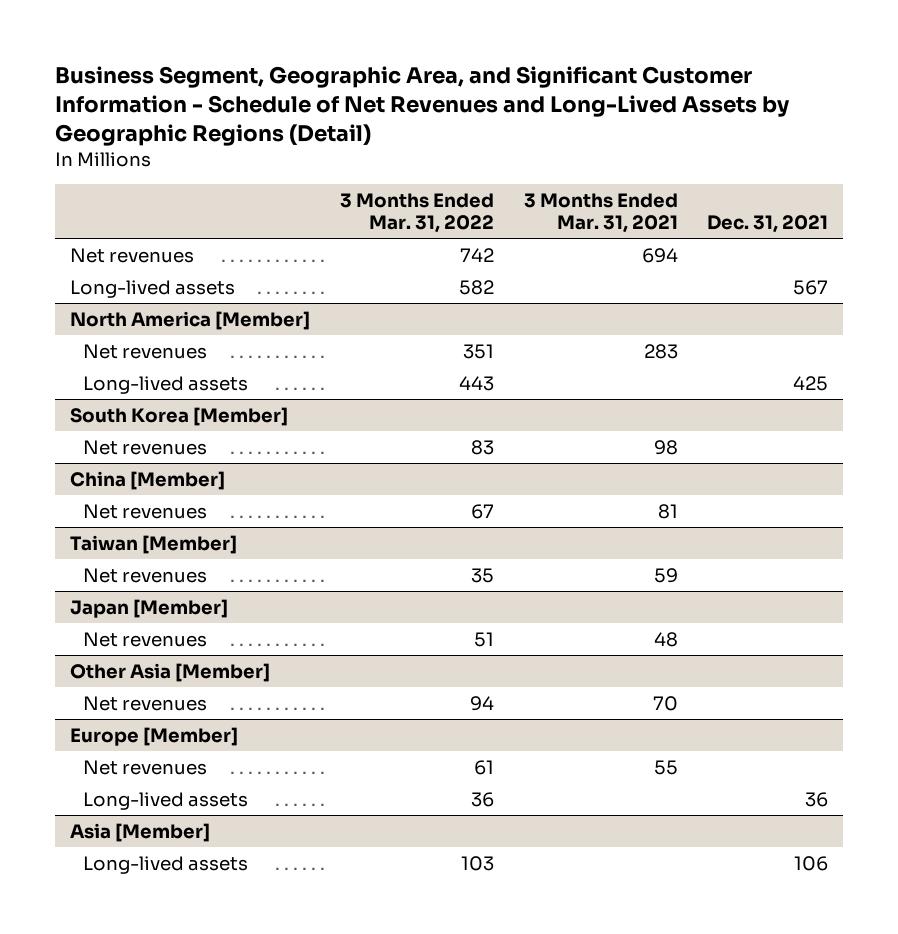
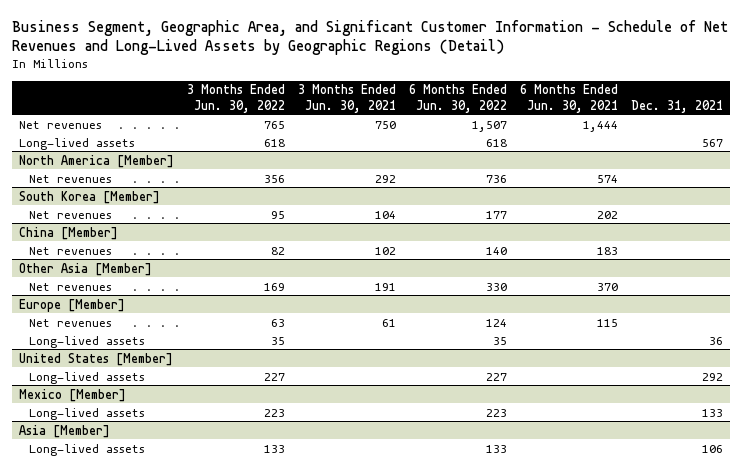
[339,193,494,233] 3 Months Ended Mar. 31, 2022 -> none
[523,193,678,233] 3 Months Ended Mar. 31, 2021 -> none
none -> [186,84,285,113] 3 Months Ended Jun. 30, 2022
none -> [297,84,396,113] 3 Months Ended Jun. 30, 2021
none -> [408,84,507,113] 6 Months Ended Jun. 30, 2022
none -> [519,84,618,113] 6 Months Ended Jun. 30, 2021
[83,375,249,394] Long-lived assets -> none
[69,534,237,554] Taiwan [Member] -> none
[83,567,208,583] Net revenues -> none
[69,598,228,618] Japan [Member] -> none
[83,631,208,647] Net revenues -> none
none -> [18,352,173,366] United States [Member]
none -> [28,371,145,384] Long-lived assets
none -> [18,388,126,402] Mexico [Member]
none -> [28,407,145,420] Long-lived assets

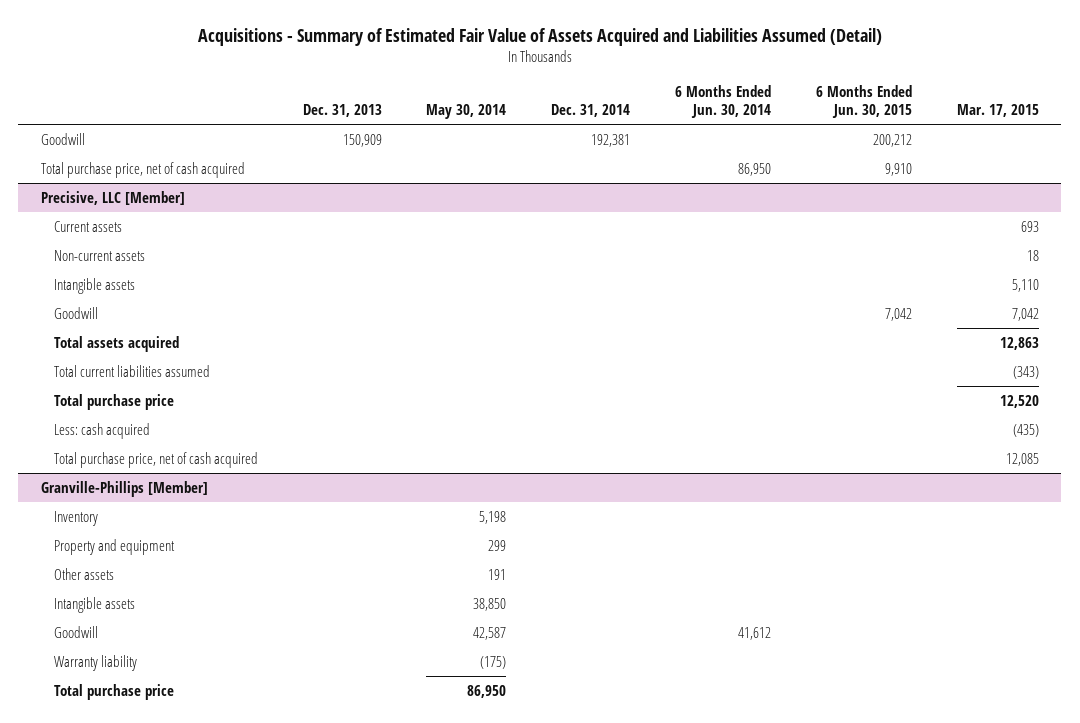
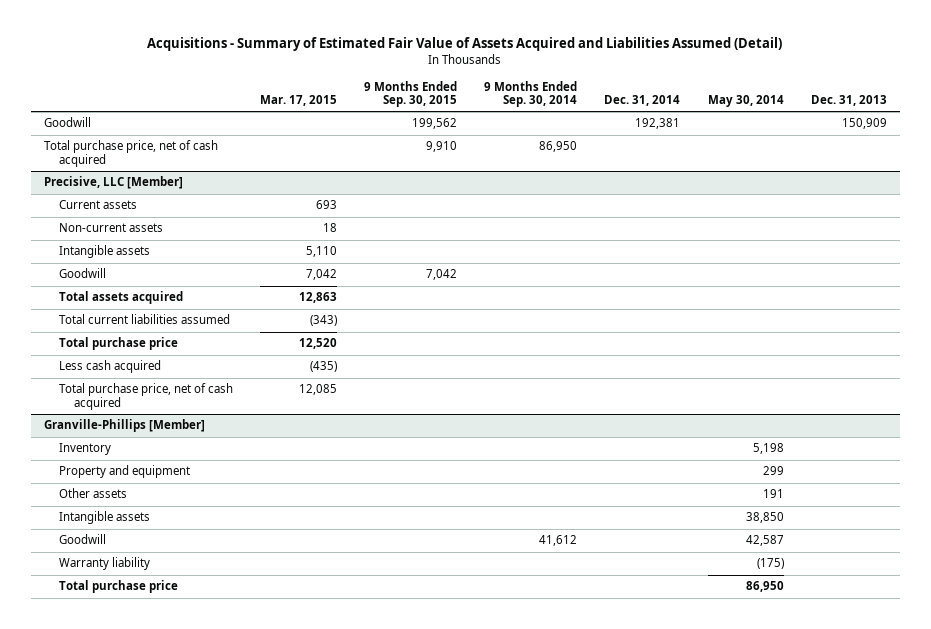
[675,85,772,119] 6 Months Ended Jun. 30, 2014 -> none
[816,85,913,119] 6 Months Ended Jun. 30, 2015 -> none
none -> [364,80,458,108] 9 Months Ended Sep. 30, 2015
none -> [484,80,578,108] 9 Months Ended Sep. 30, 2014
[53,422,150,439] Less: cash acquired -> [58,360,161,374] Less cash acquired

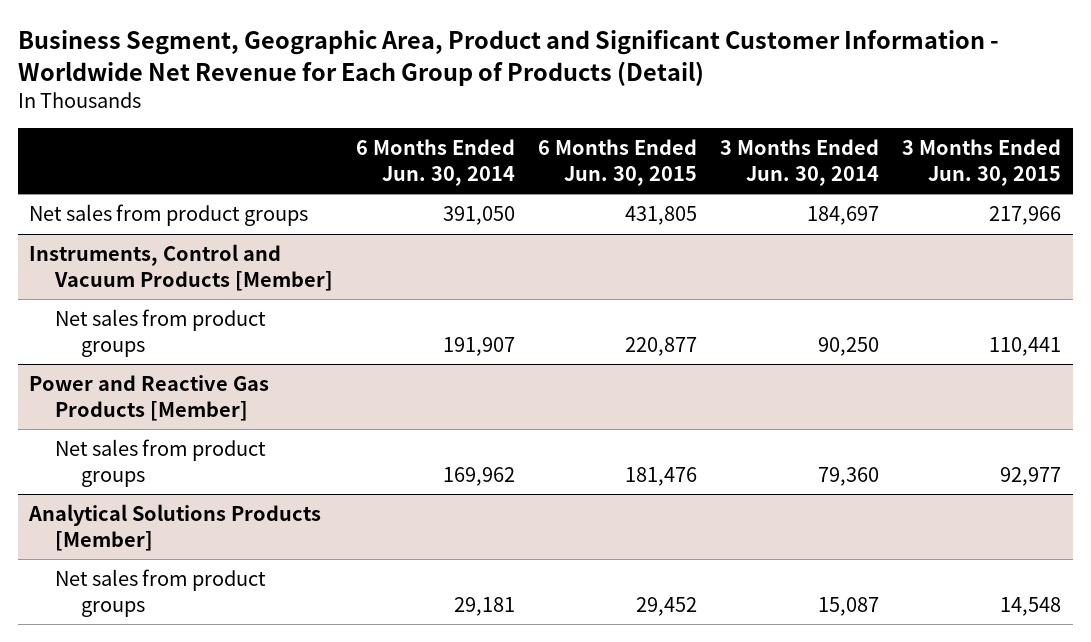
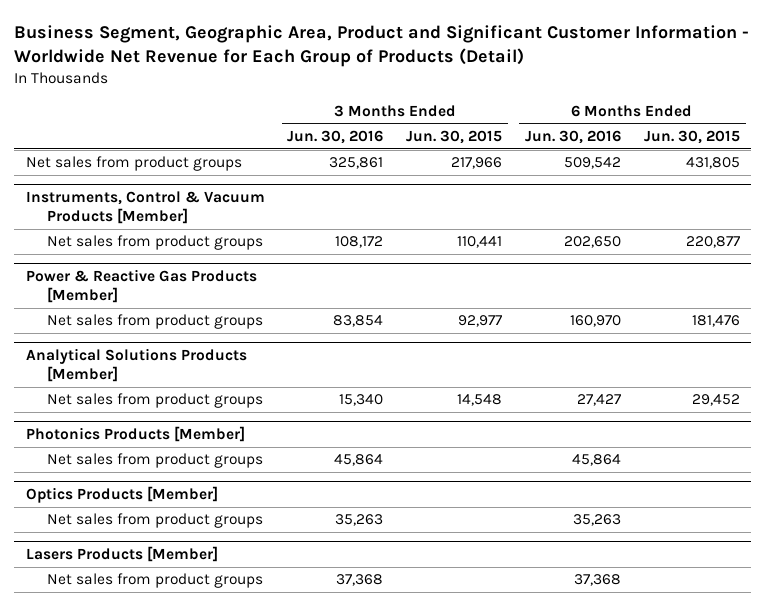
[356,139,516,186] 6 Months Ended Jun. 30, 2014 -> none
[720,139,880,186] 3 Months Ended Jun. 30, 2014 -> none
none -> [287,130,384,145] Jun. 30, 2016
none -> [525,130,622,145] Jun. 30, 2016
[29,244,333,291] Instruments, Control and Vacuum Products [Member] -> [25,190,265,225] Instruments, Control & Vacuum Products [Member]
[29,375,270,421] Power and Reactive Gas Products [Member] -> [25,268,257,304] Power & Reactive Gas Products [Member]
none -> [25,425,245,442] Photonics Products [Member]
none -> [47,453,264,469] Net sales from product groups
none -> [25,485,218,503] Optics Products [Member]
none -> [47,513,264,529] Net sales from product groups
none -> [25,545,218,562] Lasers Products [Member]
none -> [47,573,264,589] Net sales from product groups

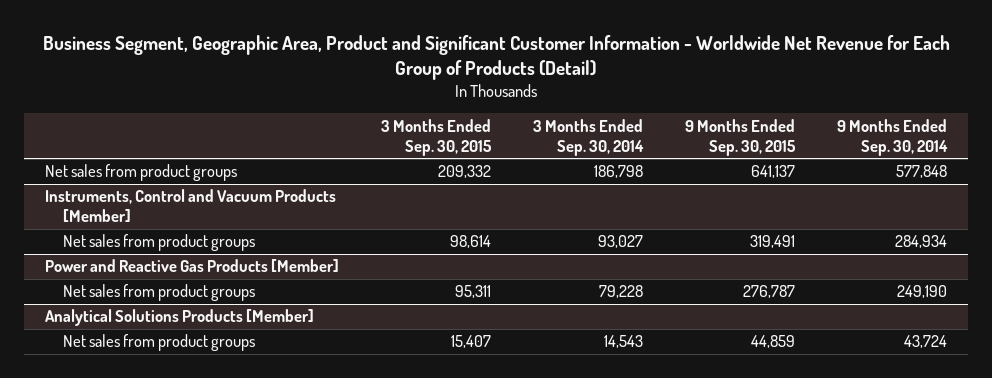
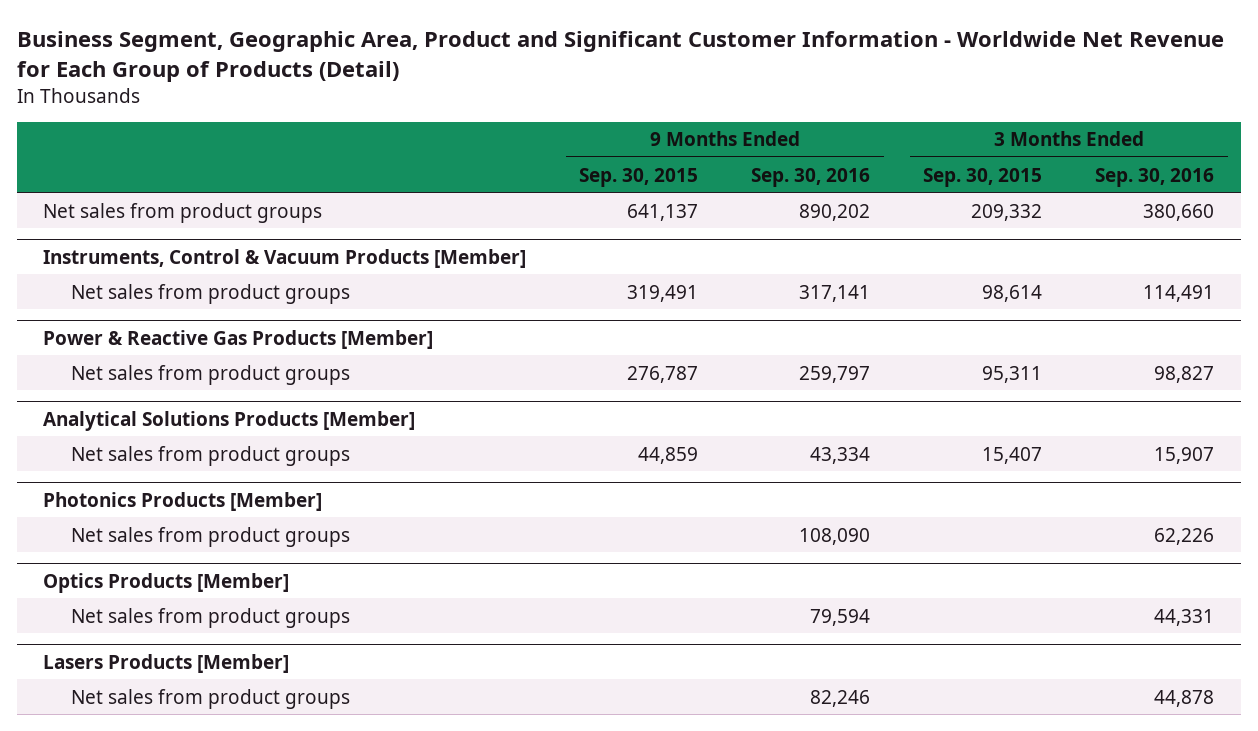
[533,118,645,156] 3 Months Ended Sep. 30, 2014 -> none
[836,118,948,156] 9 Months Ended Sep. 30, 2014 -> none
none -> [751,167,871,187] Sep. 30, 2016
none -> [1095,167,1215,187] Sep. 30, 2016
[45,189,337,223] Instruments, Control and Vacuum Products [Member] -> [43,248,527,268] Instruments, Control & Vacuum Products [Member]
[45,259,340,273] Power and Reactive Gas Products [Member] -> [43,329,434,349] Power & Reactive Gas Products [Member]
none -> [43,491,323,511] Photonics Products [Member]
none -> [70,526,350,547] Net sales from product groups
none -> [43,572,290,593] Optics Products [Member]
none -> [70,607,350,628] Net sales from product groups
none -> [43,653,290,673] Lasers Products [Member]
none -> [70,688,350,709] Net sales from product groups

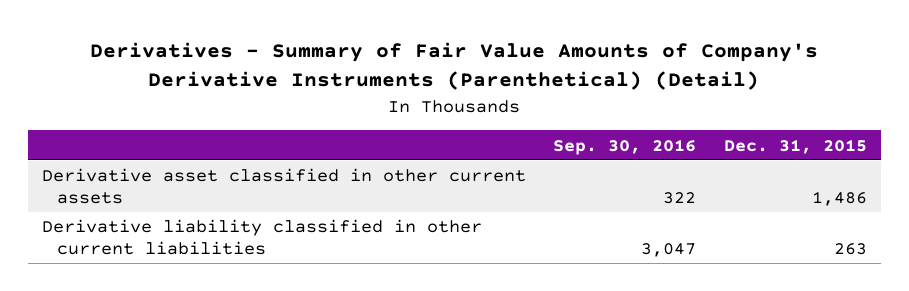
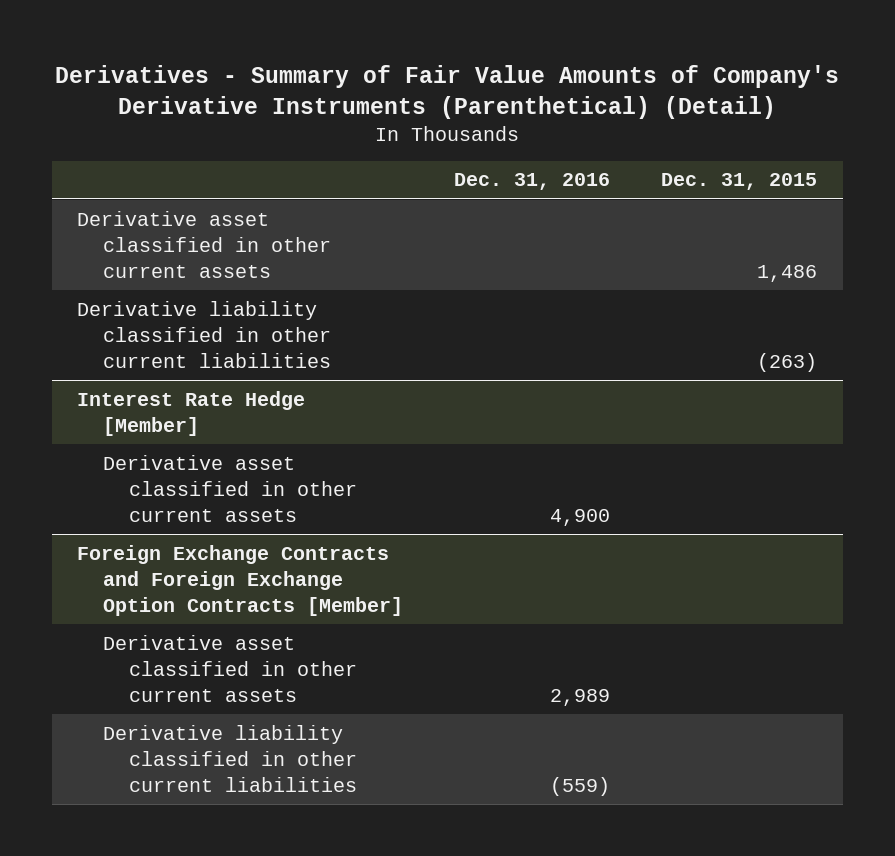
[553,138,697,155] Sep. 30, 2016 -> none
none -> [454,173,611,191] Dec. 31, 2016
[833,243,867,256] 263 -> [757,352,818,372] (263)
none -> [77,390,306,436] Interest Rate Hedge [Member]
none -> [103,454,358,522] Derivative asset classified in other current assets
none -> [77,544,404,616] Foreign Exchange Contracts and Foreign Exchange Option Contracts [Member]
none -> [103,634,358,702] Derivative asset classified in other current assets
none -> [103,724,358,792] Derivative liability classified in other current liabilities

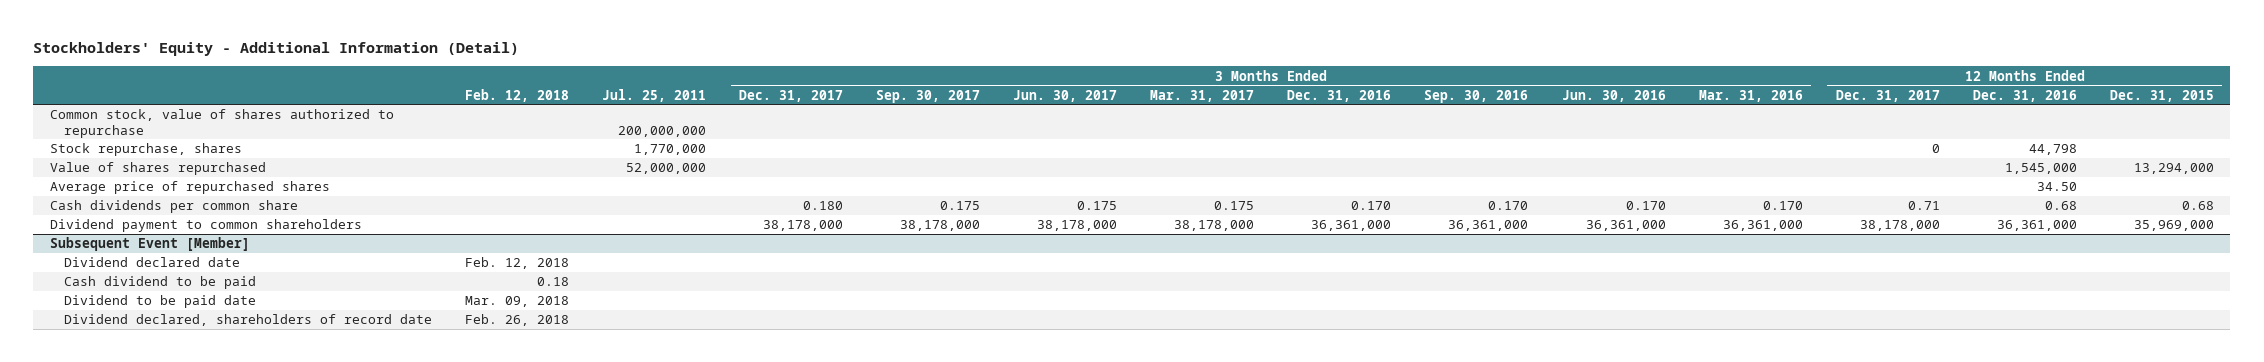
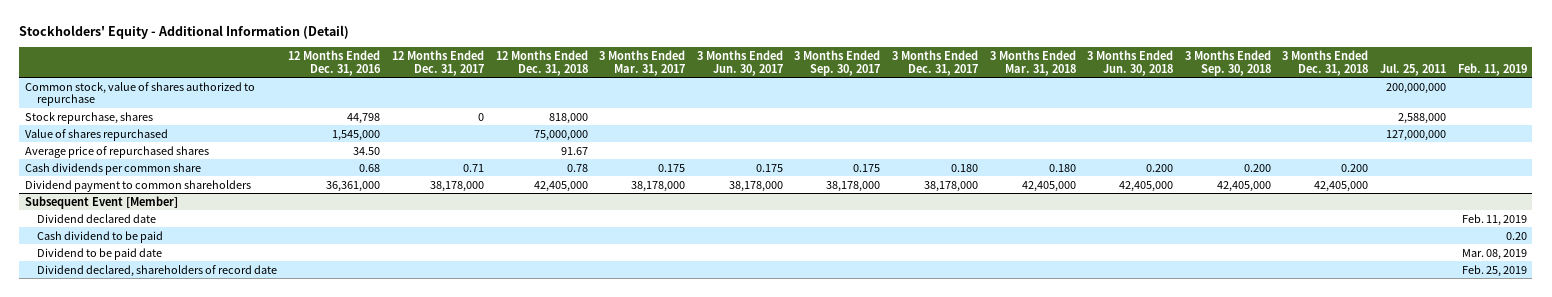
[464,88,569,102] Feb. 12, 2018 -> none
[1287,89,1392,102] Dec. 31, 2016 -> none
[1424,89,1529,103] Sep. 30, 2016 -> none
[1561,89,1666,102] Jun. 30, 2016 -> none
[1698,89,1803,102] Mar. 31, 2016 -> none
[2109,89,2214,102] Dec. 31, 2015 -> none
none -> [495,49,588,76] 12 Months Ended Dec. 31, 2018
none -> [989,49,1076,76] 3 Months Ended Mar. 31, 2018
none -> [1087,49,1174,76] 3 Months Ended Jun. 30, 2018
none -> [1184,49,1271,76] 3 Months Ended Sep. 30, 2018
none -> [1282,49,1369,76] 3 Months Ended Dec. 31, 2018
none -> [1457,62,1527,76] Feb. 11, 2019
[633,144,706,156] 1,770,000 -> [1397,112,1446,124] 2,588,000
[625,163,706,175] 52,000,000 -> [1385,129,1446,141] 127,000,000

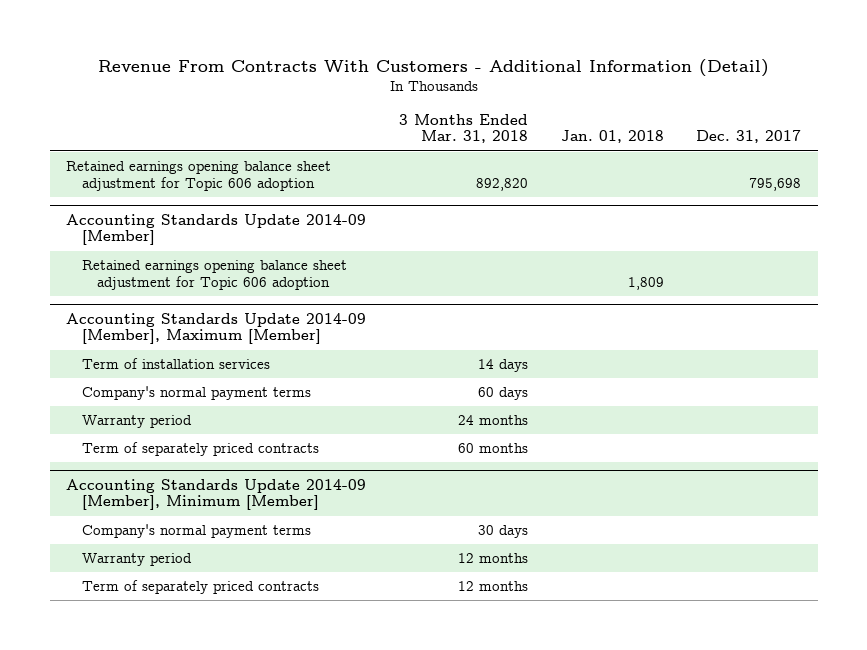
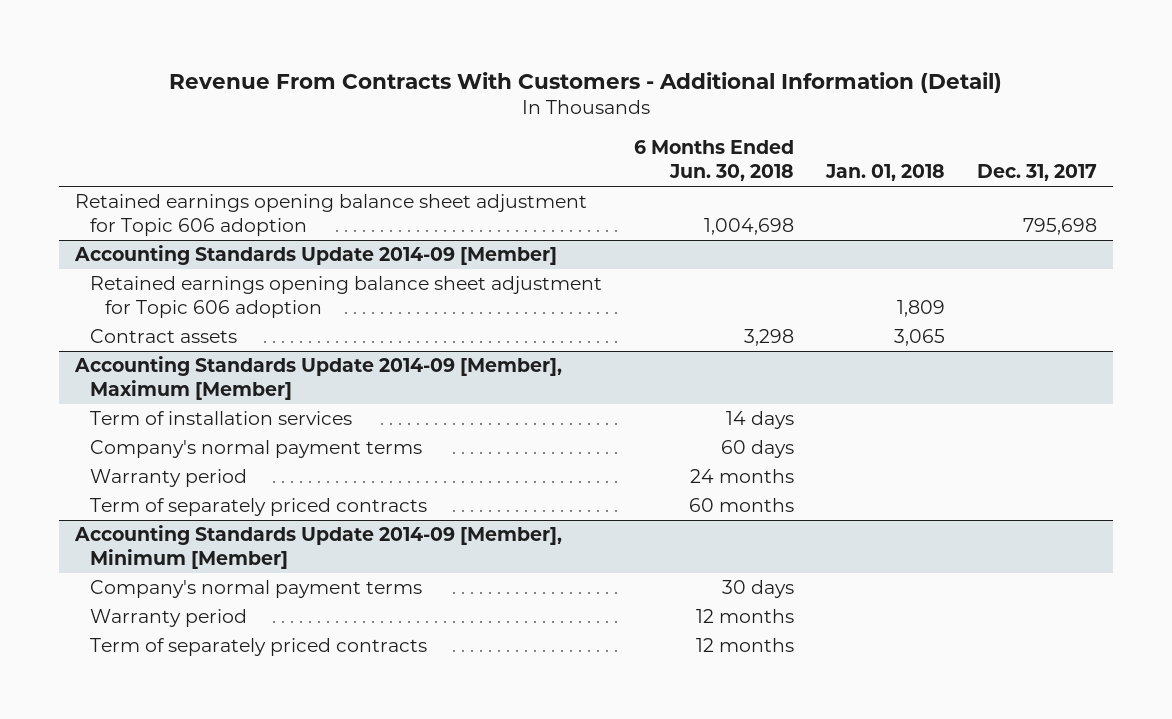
[398,113,528,144] 3 Months Ended Mar. 31, 2018 -> none
none -> [634,139,795,181] 6 Months Ended Jun. 30, 2018
none -> [90,329,238,344] Contract assets

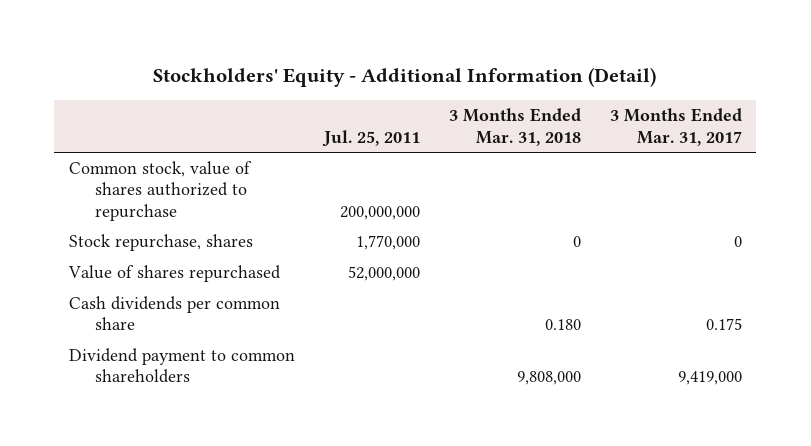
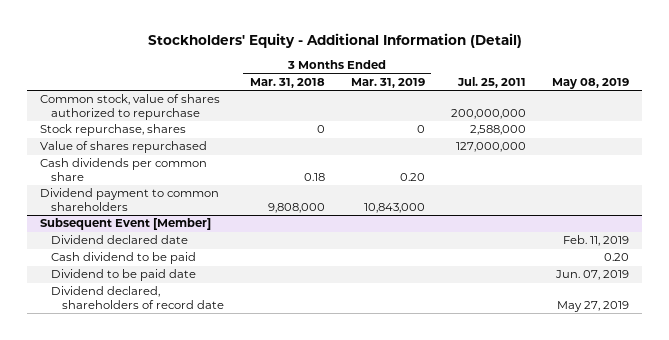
[609,108,742,146] 3 Months Ended Mar. 31, 2017 -> none
none -> [350,77,425,88] Mar. 31, 2019
none -> [552,77,630,89] May 08, 2019
[355,235,420,251] 1,770,000 -> [469,125,526,136] 2,588,000
[347,266,420,282] 52,000,000 -> [455,142,526,153] 127,000,000
[544,319,581,331] 0.180 -> [303,172,325,181] 0.18
none -> [40,218,212,231] Subsequent Event [Member]
none -> [50,235,188,245] Dividend declared date
none -> [50,252,196,265] Cash dividend to be paid
none -> [50,269,196,282] Dividend to be paid date
none -> [50,286,224,309] Dividend declared, shareholders of record date

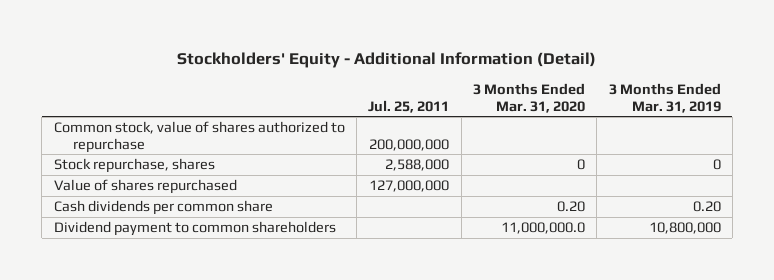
[249,77,325,88] Mar. 31, 2018 -> none
[552,77,630,89] May 08, 2019 -> none
none -> [472,82,585,113] 3 Months Ended Mar. 31, 2020
[40,218,212,231] Subsequent Event [Member] -> none
[50,235,188,245] Dividend declared date -> none
[50,252,196,265] Cash dividend to be paid -> none
[50,269,196,282] Dividend to be paid date -> none
[50,286,224,309] Dividend declared, shareholders of record date -> none
[363,202,425,213] 10,843,000 -> [648,222,721,235] 10,800,000

